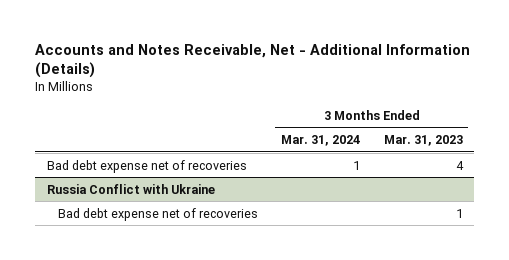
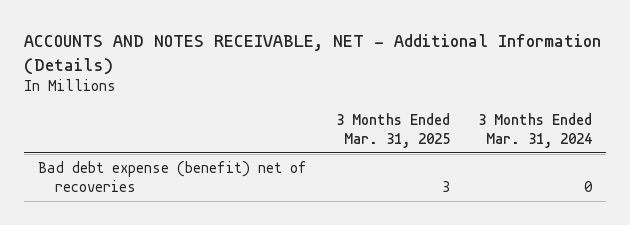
[35,43,471,78] Accounts and Notes Receivable, Net - Additional Information (Details) -> [24,34,602,75] ACCOUNTS AND NOTES RECEIVABLE, NET - Additional Information (Details)
[383,135,463,147] Mar. 31, 2023 -> none
none -> [335,113,450,149] 3 Months Ended Mar. 31, 2025
[46,183,215,194] Russia Conflict with Ukraine -> none
[57,207,258,221] Bad debt expense net of recoveries -> none
[46,159,247,173] Bad debt expense net of recoveries -> [38,160,308,193] Bad debt expense (benefit) net of recoveries
[353,160,361,170] 1 -> [584,181,594,193] 0

